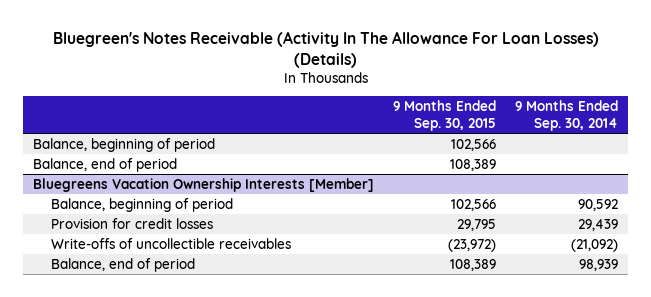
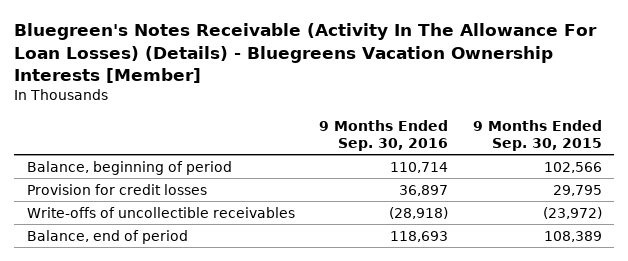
[52,30,599,68] Bluegreen's Notes Receivable (Activity In The Allowance For Loan Losses) (Details) -> [14,23,598,83] Bluegreen's Notes Receivable (Activity In The Allowance For Loan Losses) (Details) - Bluegreens Vacation Ownership Interests [Member]
[515,100,619,131] 9 Months Ended Sep. 30, 2014 -> none
none -> [319,119,449,151] 9 Months Ended Sep. 30, 2016
[32,157,177,172] Balance, end of period -> none
[32,177,374,192] Bluegreens Vacation Ownership Interests [Member] -> none
[51,197,234,212] Balance, beginning of period -> none

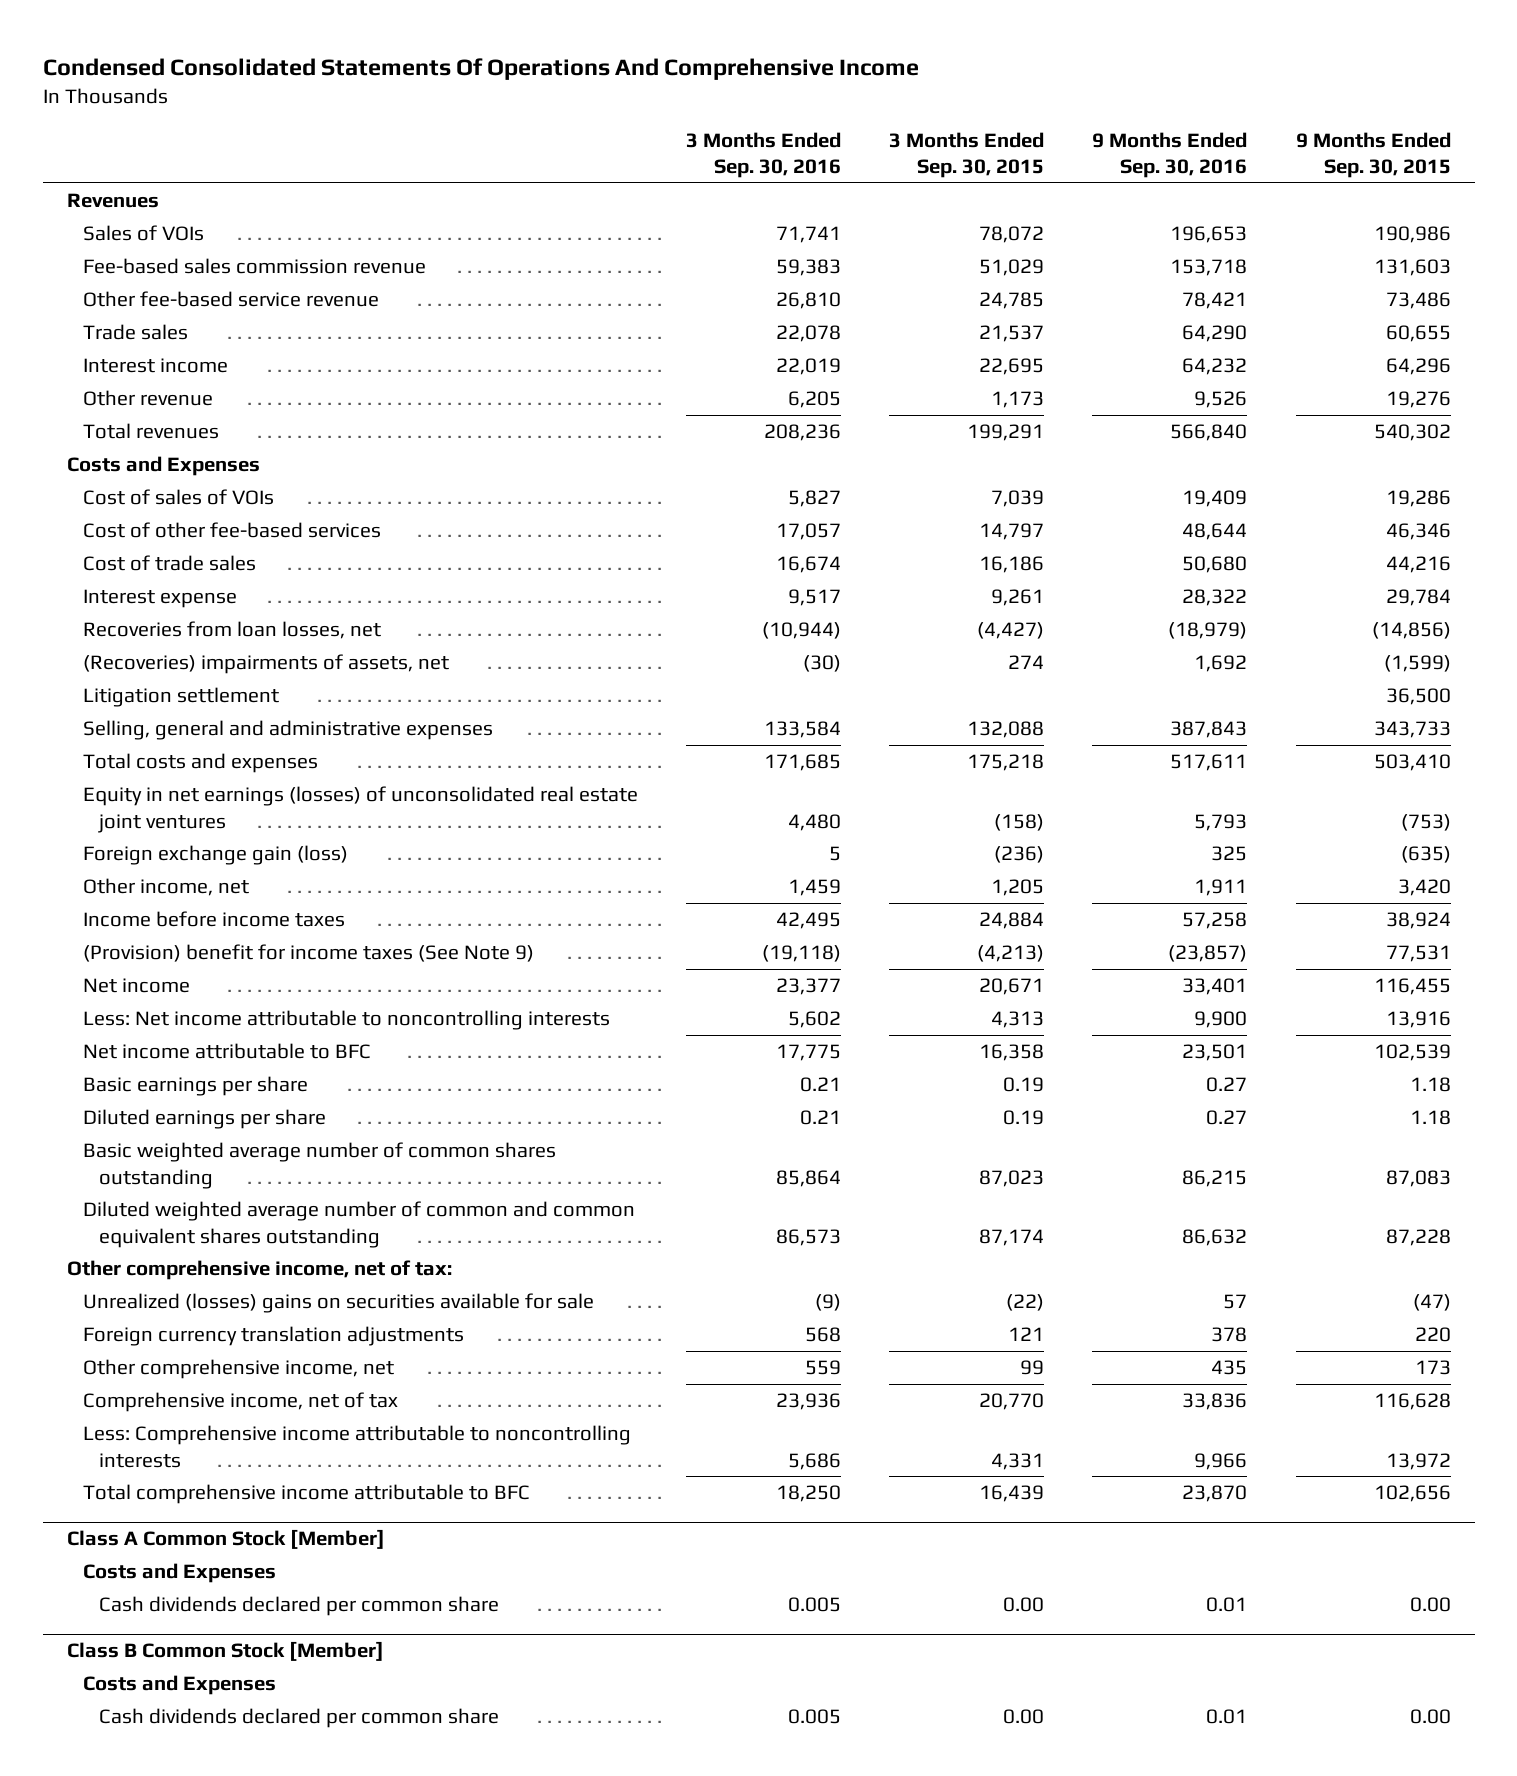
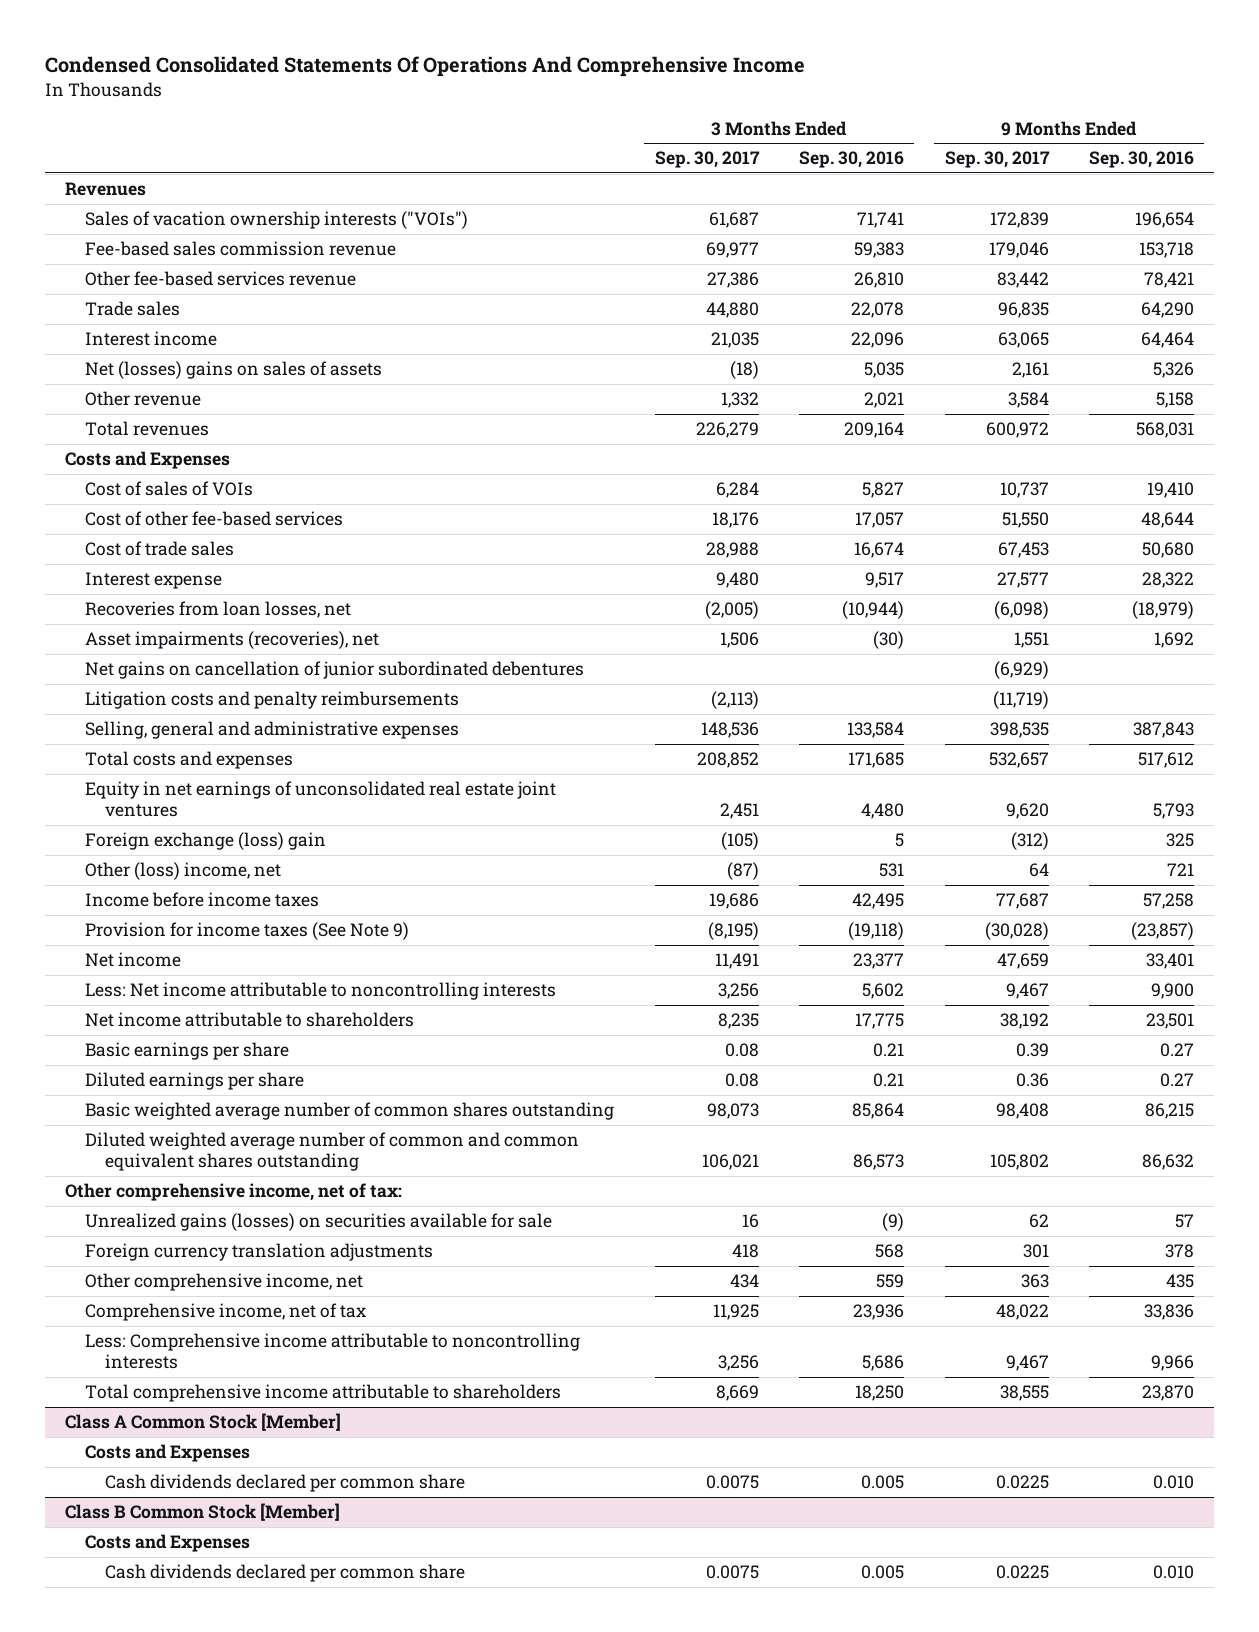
[889,131,1045,179] 3 Months Ended Sep. 30, 2015 -> none
[1295,131,1451,179] 9 Months Ended Sep. 30, 2015 -> none
none -> [654,151,760,169] Sep. 30, 2017
none -> [944,151,1050,169] Sep. 30, 2017
[82,225,204,242] Sales of VOIs -> [85,211,469,230] Sales of vacation ownership interests ("VOIs")
[1170,226,1248,244] 196,653 -> [1135,212,1195,229] 196,654
[82,291,379,308] Other fee-based service revenue -> [85,271,357,287] Other fee-based services revenue
[776,358,842,376] 22,019 -> [851,332,905,349] 22,096
[1182,358,1248,376] 64,232 -> [1141,332,1195,349] 64,464
none -> [85,361,383,380] Net (losses) gains on sales of assets
[788,391,842,409] 6,205 -> [864,392,905,409] 2,021
[1194,391,1248,409] 9,526 -> [1156,392,1195,409] 5,158
[764,424,842,442] 208,236 -> [844,422,905,439] 209,164
[1170,424,1248,442] 566,840 -> [1136,422,1195,439] 568,031
[1182,490,1248,508] 19,409 -> [1147,482,1195,499] 19,410
[82,687,279,708] Litigation settlement -> none
[82,654,449,675] (Recoveries) impairments of assets, net -> [85,631,380,650] Asset impairments (recoveries), net
none -> [85,661,585,680] Net gains on cancellation of junior subordinated debentures
none -> [85,691,460,710] Litigation costs and penalty reimbursements
[1170,754,1248,772] 517,611 -> [1138,752,1195,769] 517,612
[82,786,638,833] Equity in net earnings (losses) of unconsolidated real estate joint ventures -> [85,781,557,818] Equity in net earnings of unconsolidated real estate joint ventures
[82,845,348,866] Foreign exchange gain (loss) -> [85,832,327,851] Foreign exchange (loss) gain
[82,878,249,897] Other income, net -> [85,862,282,881] Other (loss) income, net
[788,879,842,897] 1,459 -> [879,863,905,878] 531
[1194,879,1248,897] 1,911 -> [1167,863,1195,877] 721
[82,944,534,963] (Provision) benefit for income taxes (See Note 9) -> [85,922,410,941] Provision for income taxes (See Note 9)
[82,1043,371,1060] Net income attributable to BFC -> [85,1012,415,1028] Net income attributable to shareholders
[82,1293,594,1314] Unrealized (losses) gains on securities available for sale -> [85,1213,553,1232] Unrealized gains (losses) on securities available for sale
[82,1484,530,1505] Total comprehensive income attributable to BFC -> [85,1384,562,1403] Total comprehensive income attributable to shareholders
[1206,1597,1248,1613] 0.01 -> [1153,1475,1195,1490] 0.010
[1206,1709,1248,1725] 0.01 -> [1153,1565,1195,1580] 0.010

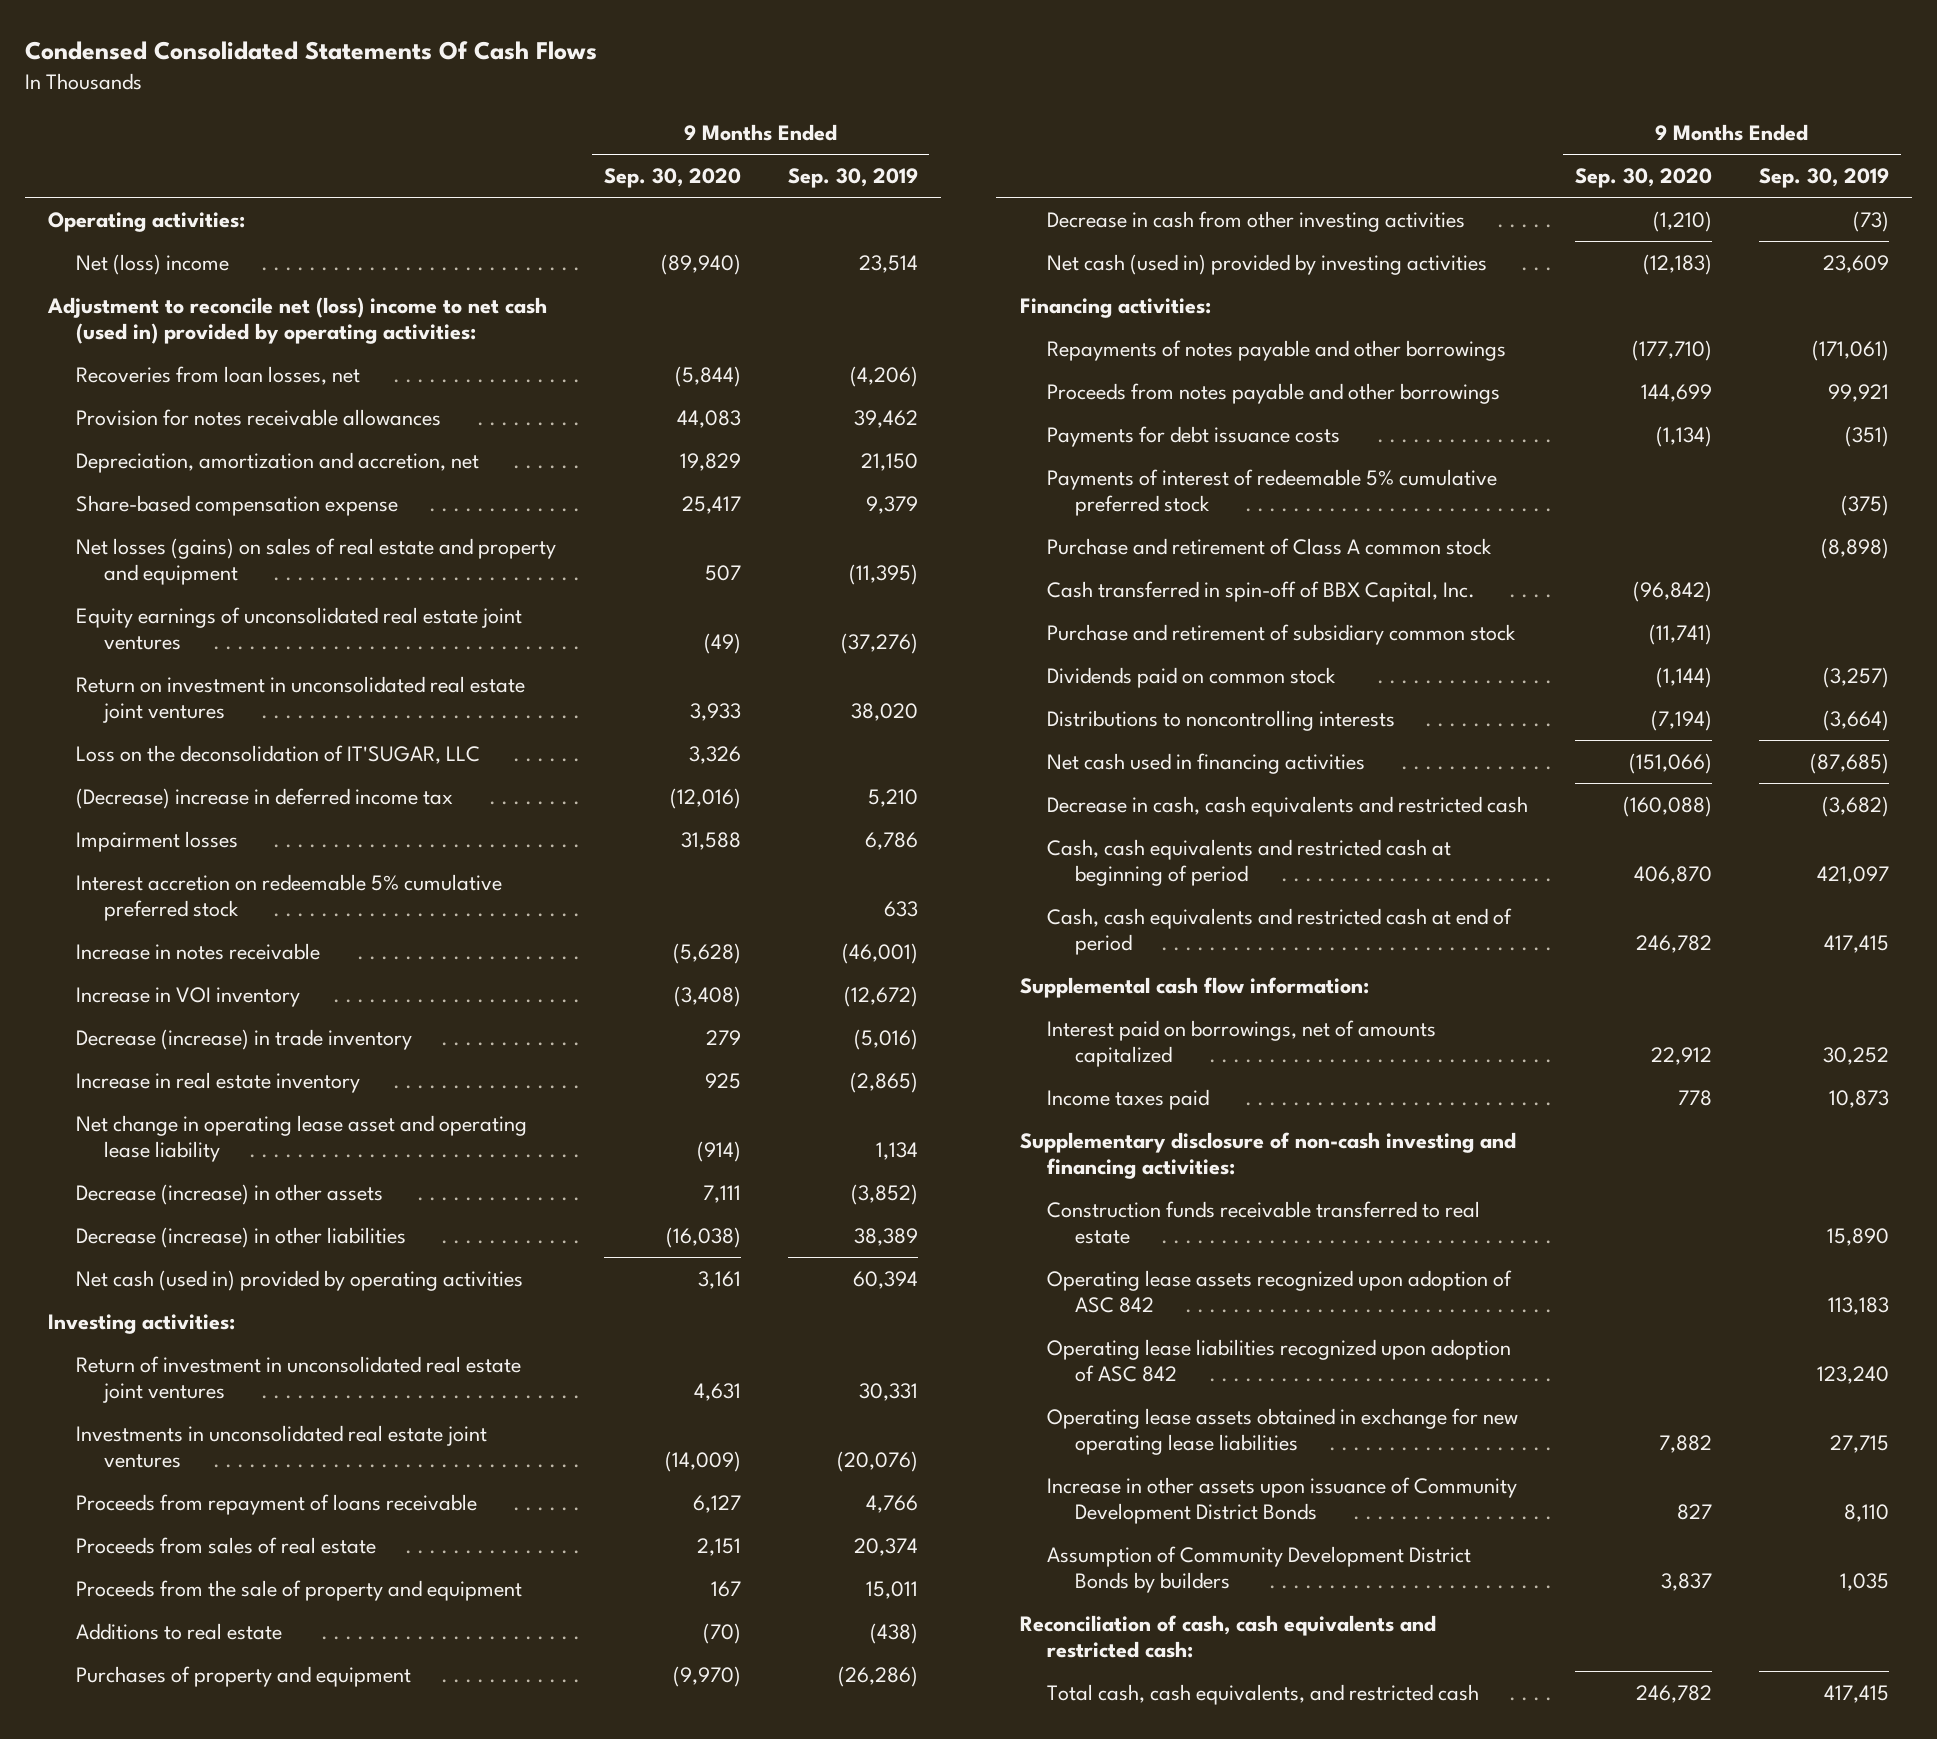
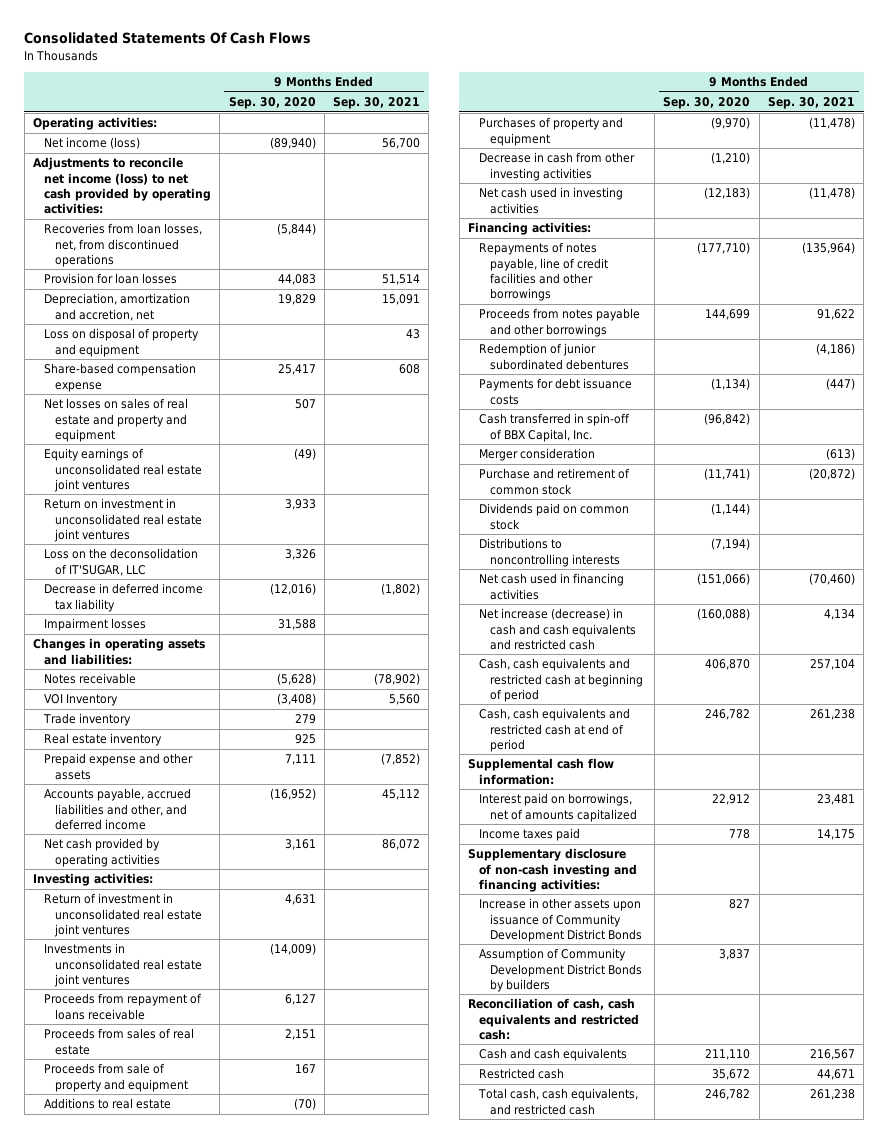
[24,41,597,61] Condensed Consolidated Statements Of Cash Flows -> [24,32,312,45] Consolidated Statements Of Cash Flows
[787,168,918,189] Sep. 30, 2019 -> none
none -> [333,97,421,110] Sep. 30, 2021
[76,253,230,275] Net (loss) income -> [43,137,140,150] Net income (loss)
[47,296,548,344] Adjustment to reconcile net (loss) income to net cash (used in) provided by operating activities: -> [33,157,211,215] Adjustments to reconcile net income (loss) to net cash provided by operating activities:
[76,365,361,385] Recoveries from loan losses, net -> [43,223,202,267] Recoveries from loan losses, net, from discontinued operations
[76,408,442,426] Provision for notes receivable allowances -> [43,273,177,285] Provision for loan losses
none -> [43,328,199,357] Loss on disposal of property and equipment
[76,537,557,585] Net losses (gains) on sales of real estate and property and equipment -> [43,398,188,442] Net losses on sales of real estate and property and equipment
[76,787,454,809] (Decrease) increase in deferred income tax -> [43,583,203,612] Decrease in deferred income tax liability
[76,873,503,921] Interest accretion on redeemable 5% cumulative preferred stock -> none
[76,1114,528,1162] Net change in operating lease asset and operating lease liability -> none
[76,1226,407,1248] Decrease (increase) in other liabilities -> none
none -> [33,638,206,665] Changes in operating assets and liabilities:
[76,942,321,960] Increase in notes receivable -> [43,673,136,685] Notes receivable
[76,986,301,1007] Increase in VOI inventory -> [43,694,118,707] VOI Inventory
[76,1028,413,1050] Decrease (increase) in trade inventory -> [42,713,131,727] Trade inventory
[76,1071,361,1093] Increase in real estate inventory -> [43,733,162,747] Real estate inventory
[76,1183,384,1205] Decrease (increase) in other assets -> [43,753,193,780] Prepaid expense and other assets
none -> [43,788,191,830] Accounts payable, accrued liabilities and other, and deferred income
[76,1269,524,1291] Net cash (used in) provided by operating activities -> [43,838,160,867] Net cash provided by operating activities
[76,1579,523,1601] Proceeds from the sale of property and equipment -> [43,1063,188,1092] Proceeds from sale of property and equipment
[1047,253,1488,275] Net cash (used in) provided by investing activities -> [478,187,623,214] Net cash used in investing activities
[1047,339,1507,361] Repayments of notes payable and other borrowings -> [478,242,608,302] Repayments of notes payable, line of credit facilities and other borrowings
none -> [478,343,629,370] Redemption of junior subordinated debentures
[1047,468,1498,516] Payments of interest of redeemable 5% cumulative preferred stock -> none
[1047,537,1493,555] Purchase and retirement of Class A common stock -> none
none -> [478,448,595,462] Merger consideration
[1047,623,1517,645] Purchase and retirement of subsidiary common stock -> [478,468,630,495] Purchase and retirement of common stock
[1047,795,1529,817] Decrease in cash, cash equivalents and restricted cash -> [478,608,636,650] Net increase (decrease) in cash and cash equivalents and restricted cash
[1047,1200,1481,1244] Construction funds receivable transferred to real estate -> none
[1047,1269,1513,1313] Operating lease assets recognized upon adoption of ASC 842 -> none
[1047,1338,1512,1382] Operating lease liabilities recognized upon adoption of ASC 842 -> none
[1047,1407,1519,1455] Operating lease assets obtained in exchange for new operating lease liabilities -> none
none -> [478,1048,627,1062] Cash and cash equivalents
none -> [478,1068,564,1080] Restricted cash

